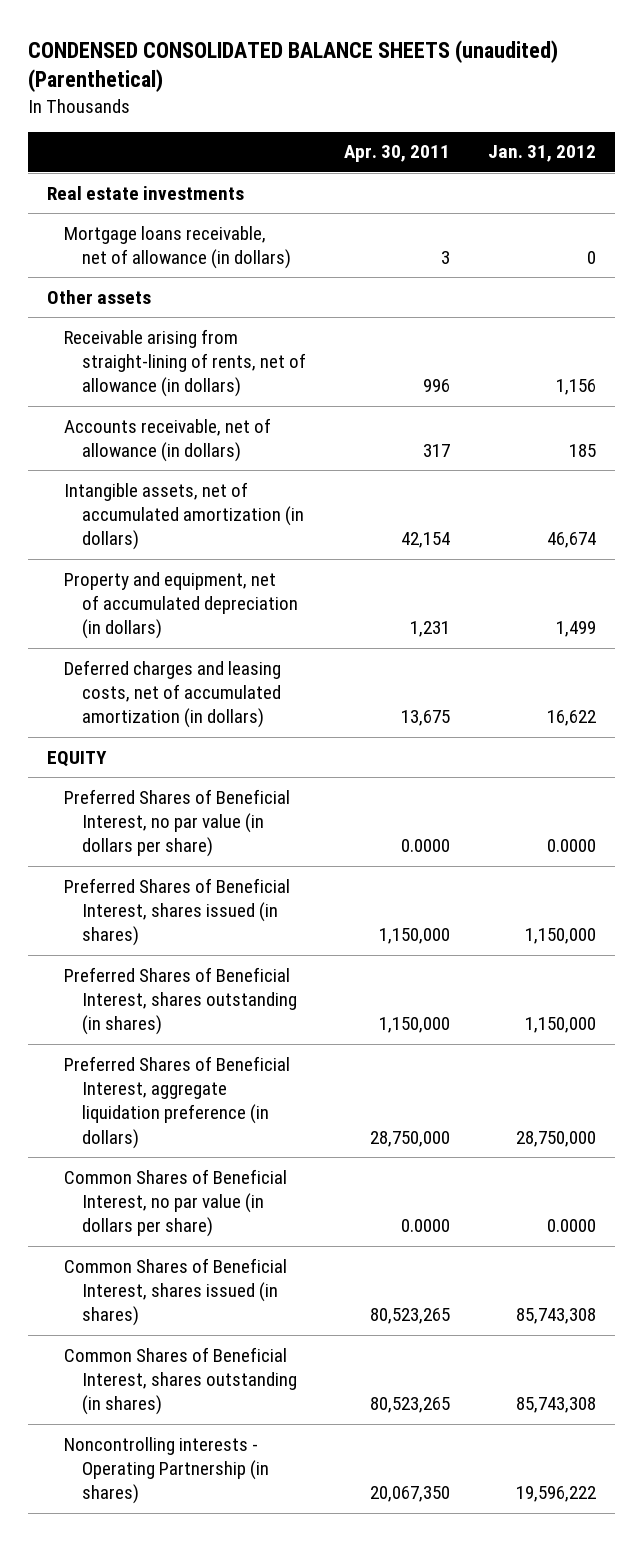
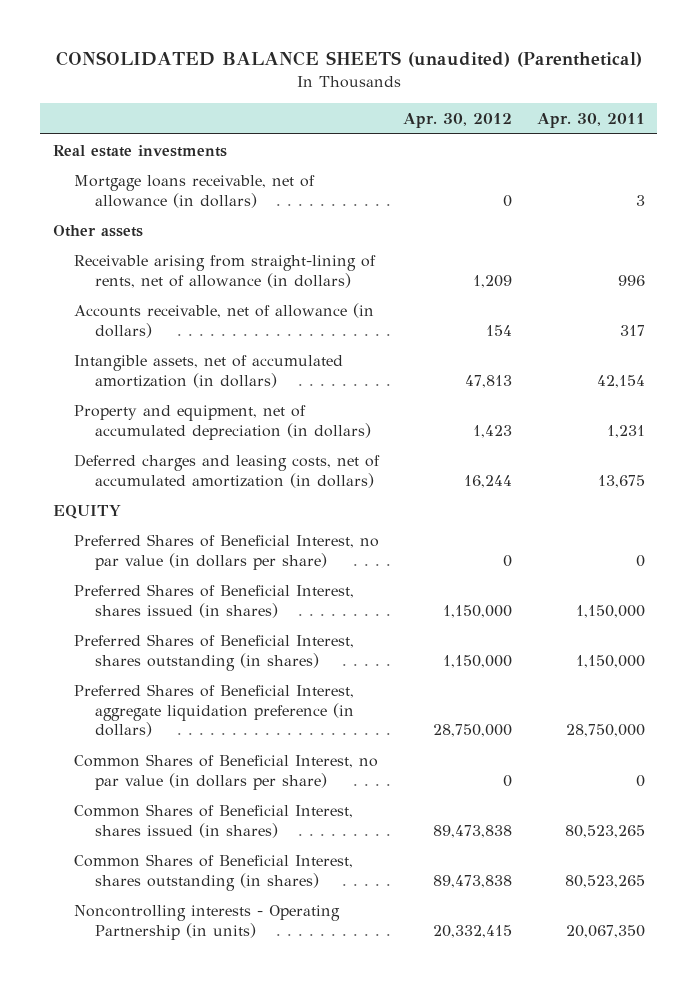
[27,39,558,93] CONDENSED CONSOLIDATED BALANCE SHEETS (unaudited) (Parenthetical) -> [55,51,642,68] CONSOLIDATED BALANCE SHEETS (unaudited) (Parenthetical)
[487,145,596,163] Jan. 31, 2012 -> none
none -> [403,113,513,129] Apr. 30, 2012
[400,839,450,853] 0.0000 -> [635,554,645,567] 0
[400,1219,450,1233] 0.0000 -> [635,774,645,787] 0
[64,1436,269,1505] Noncontrolling interests - Operating Partnership (in shares) -> [73,904,340,940] Noncontrolling interests - Operating Partnership (in units)

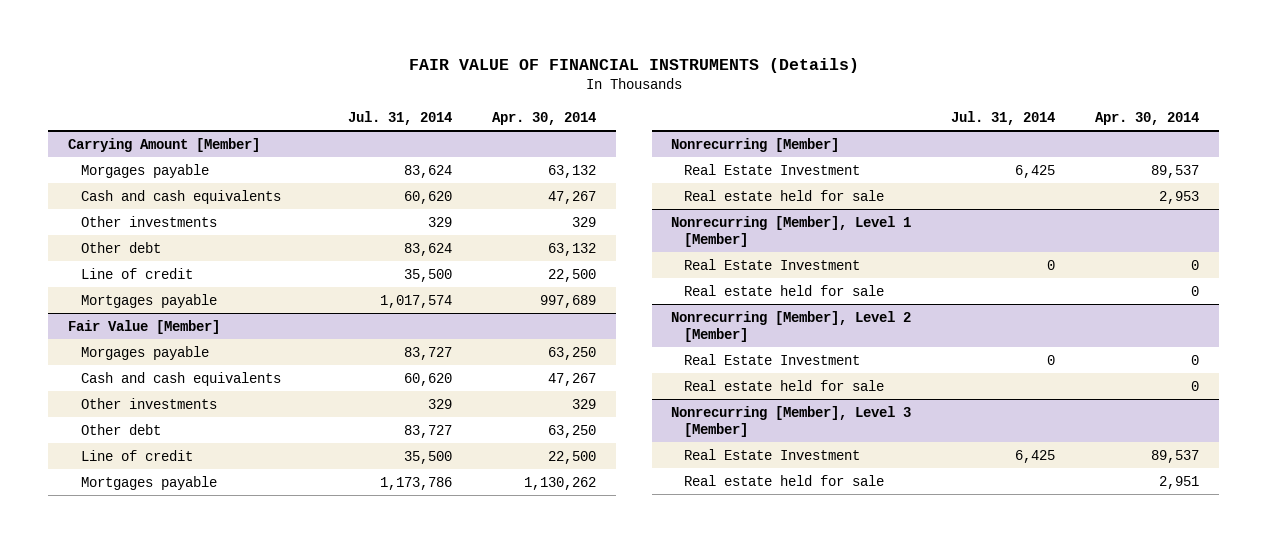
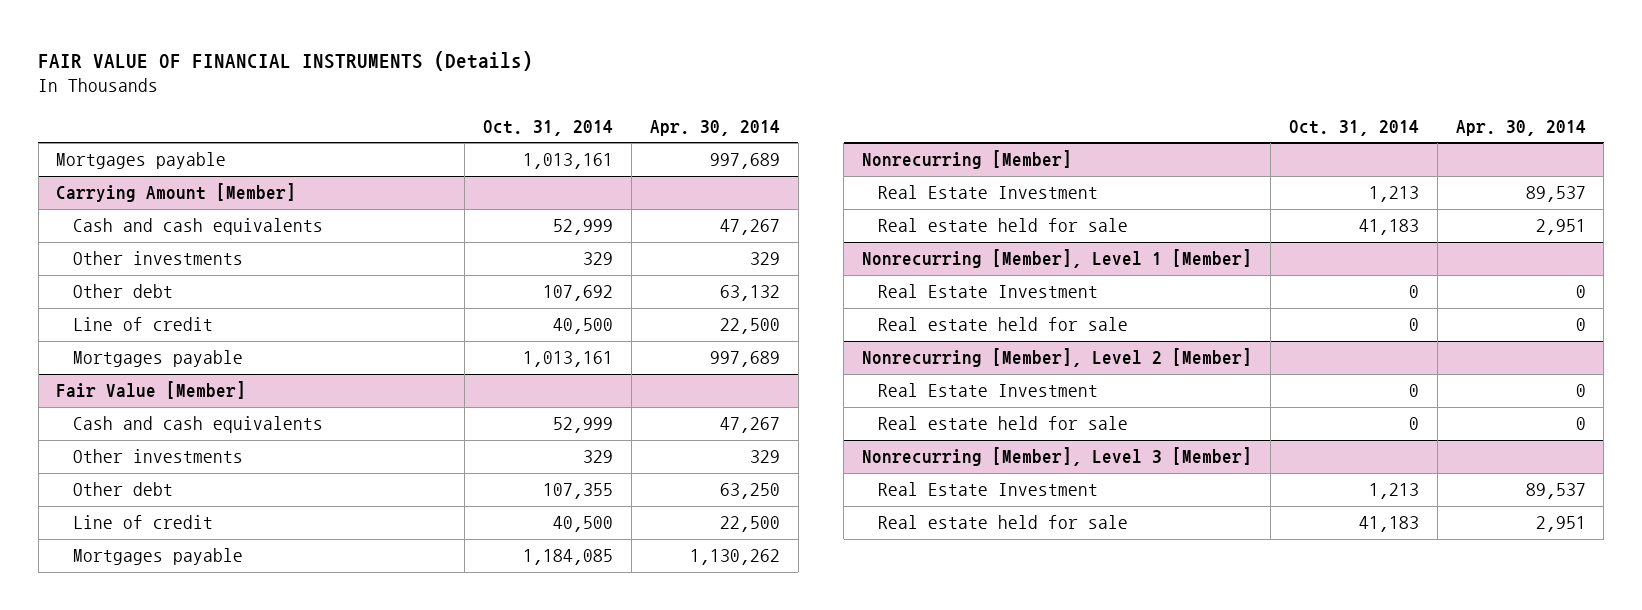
[348,110,453,125] Jul. 31, 2014 -> none
none -> [483,119,614,136] Oct. 31, 2014
none -> [56,152,227,170] Mortgages payable
[80,163,209,178] Morgages payable -> none
[80,345,209,360] Morgages payable -> none
[1159,190,1200,204] 2,953 -> [1535,219,1586,236] 2,951

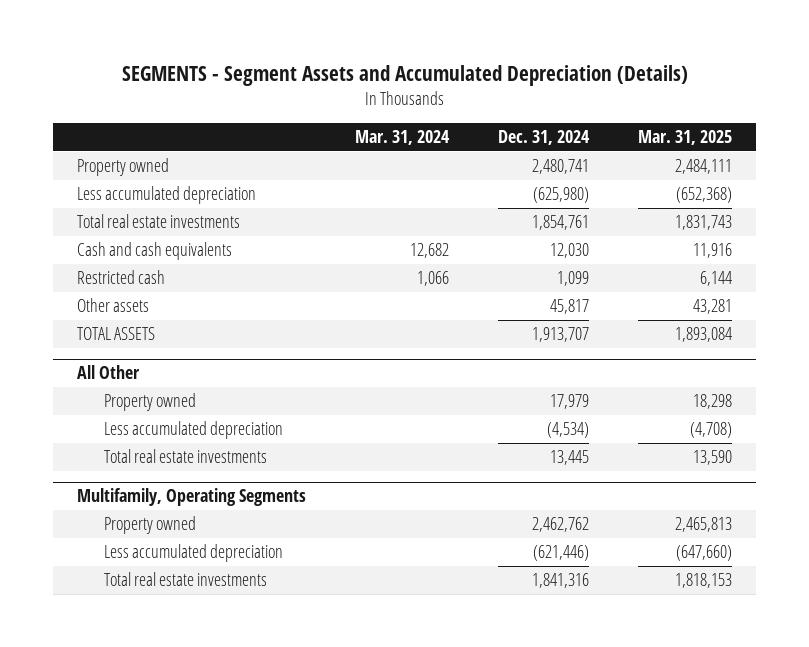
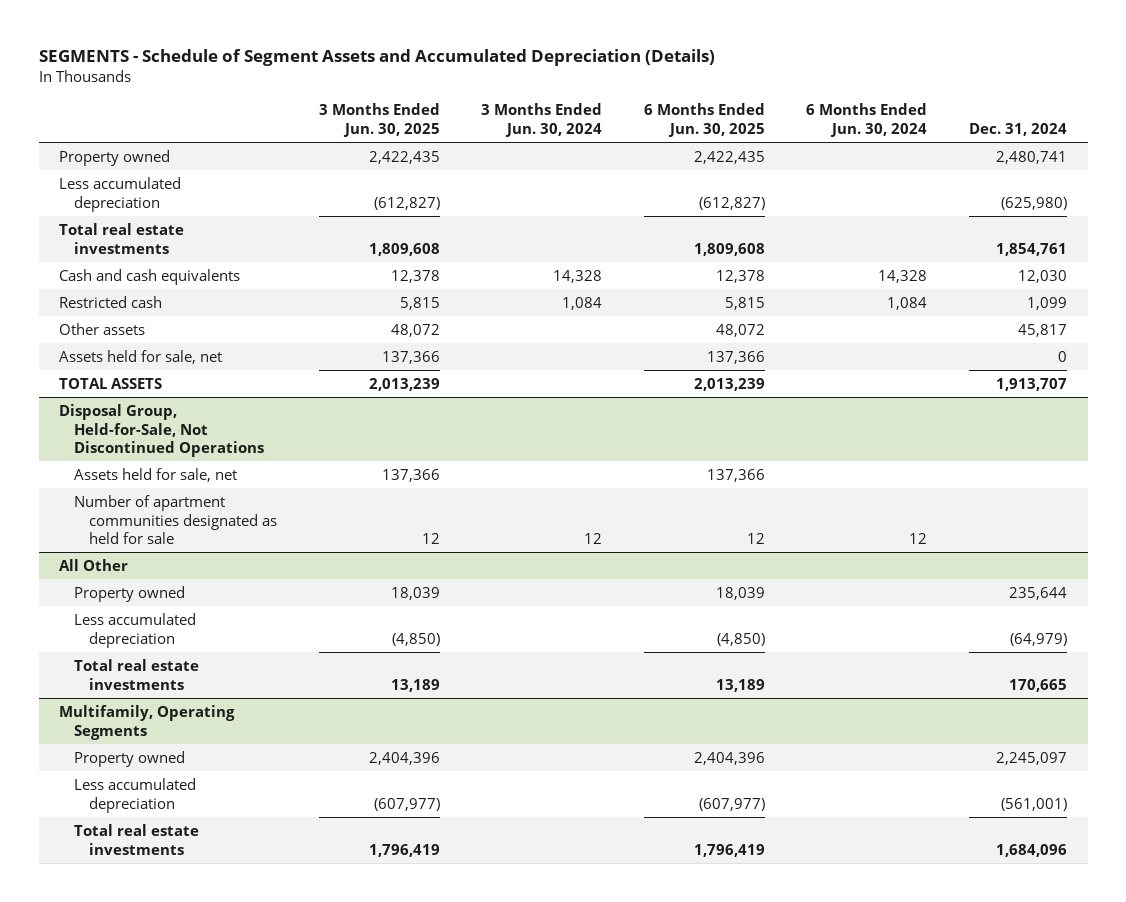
[121,64,688,86] SEGMENTS - Segment Assets and Accumulated Depreciation (Details) -> [38,48,715,66] SEGMENTS - Schedule of Segment Assets and Accumulated Depreciation (Details)
[355,130,451,146] Mar. 31, 2024 -> none
[637,130,732,146] Mar. 31, 2025 -> none
none -> [318,103,440,138] 3 Months Ended Jun. 30, 2025
none -> [481,103,603,138] 3 Months Ended Jun. 30, 2024
none -> [643,103,765,138] 6 Months Ended Jun. 30, 2025
none -> [806,103,928,138] 6 Months Ended Jun. 30, 2024
none -> [59,349,223,364] Assets held for sale, net
none -> [59,403,265,458] Disposal Group, Held-for-Sale, Not Discontinued Operations
none -> [74,467,238,482] Assets held for sale, net
none -> [74,494,278,545] Number of apartment communities designated as held for sale
[550,394,590,410] 17,979 -> [1008,586,1067,600] 235,644
[547,422,590,439] (4,534) -> [1009,632,1067,646] (64,979)
[550,450,590,466] 13,445 -> [1008,678,1067,692] 170,665
[532,517,590,533] 2,462,762 -> [995,751,1067,765] 2,245,097
[533,545,590,562] (621,446) -> [1000,797,1067,811] (561,001)
[532,573,590,589] 1,841,316 -> [995,843,1067,857] 1,684,096

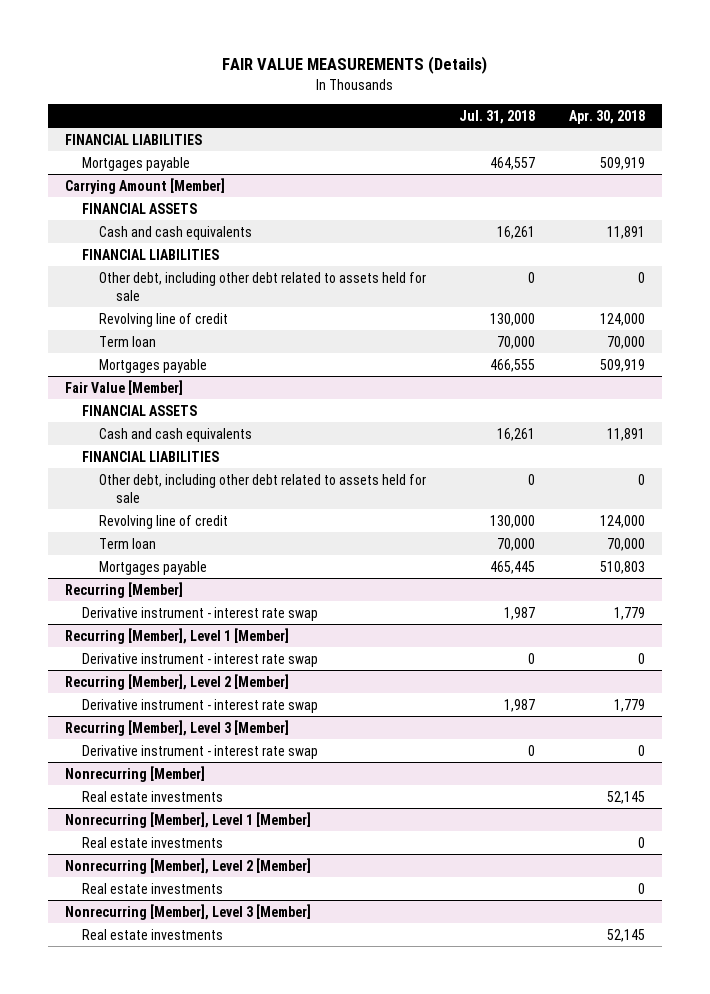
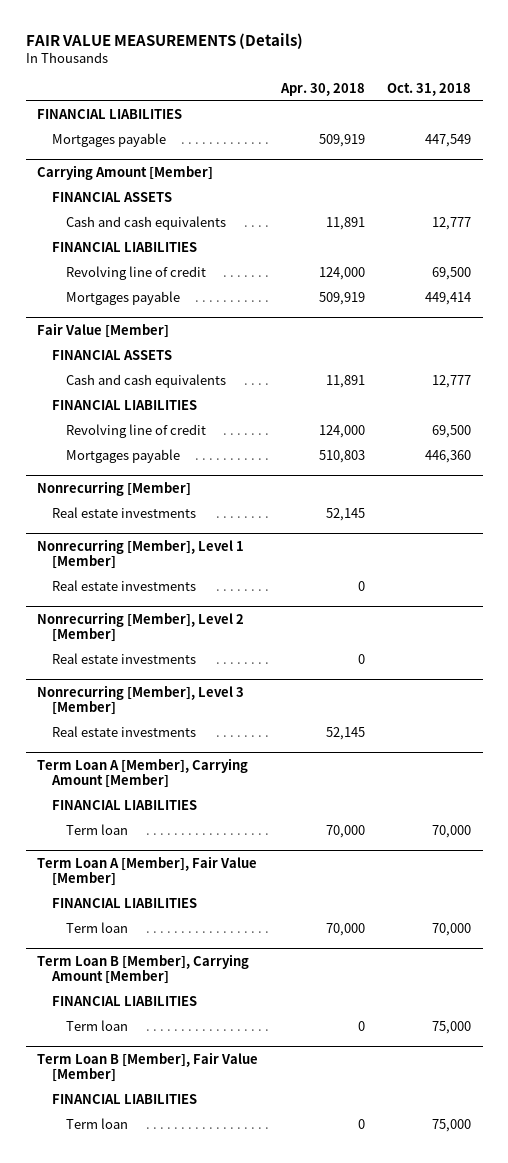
[459,109,536,124] Jul. 31, 2018 -> none
none -> [387,83,472,97] Oct. 31, 2018
[98,271,426,301] Other debt, including other debt related to assets held for sale -> none
[98,335,156,347] Term loan -> none
[98,473,426,503] Other debt, including other debt related to assets held for sale -> none
[98,537,156,549] Term loan -> none
[65,581,184,598] Recurring [Member] -> none
[82,606,319,621] Derivative instrument - interest rate swap -> none
[65,627,290,644] Recurring [Member], Level 1 [Member] -> none
[82,652,319,667] Derivative instrument - interest rate swap -> none
[65,673,290,690] Recurring [Member], Level 2 [Member] -> none
[82,698,319,713] Derivative instrument - interest rate swap -> none
[65,719,290,736] Recurring [Member], Level 3 [Member] -> none
[82,744,319,759] Derivative instrument - interest rate swap -> none
none -> [37,757,249,788] Term Loan A [Member], Carrying Amount [Member]
none -> [51,800,197,811] FINANCIAL LIABILITIES
none -> [66,824,129,836] Term loan
none -> [37,855,258,886] Term Loan A [Member], Fair Value [Member]
none -> [51,898,197,909] FINANCIAL LIABILITIES
none -> [66,922,129,934] Term loan
none -> [37,953,250,984] Term Loan B [Member], Carrying Amount [Member]
none -> [51,996,197,1007] FINANCIAL LIABILITIES
none -> [66,1020,129,1032] Term loan
none -> [37,1051,259,1082] Term Loan B [Member], Fair Value [Member]
none -> [51,1094,197,1105] FINANCIAL LIABILITIES
none -> [66,1118,129,1130] Term loan

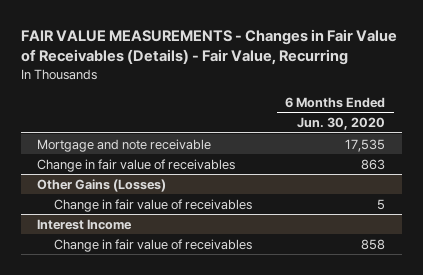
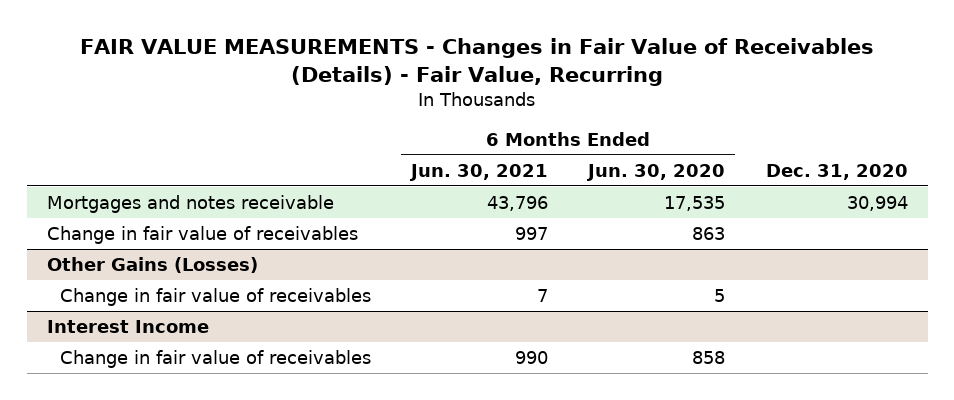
none -> [408,163,548,181] Jun. 30, 2021
none -> [765,163,908,180] Dec. 31, 2020
[37,138,212,152] Mortgage and note receivable -> [46,194,334,213] Mortgages and notes receivable

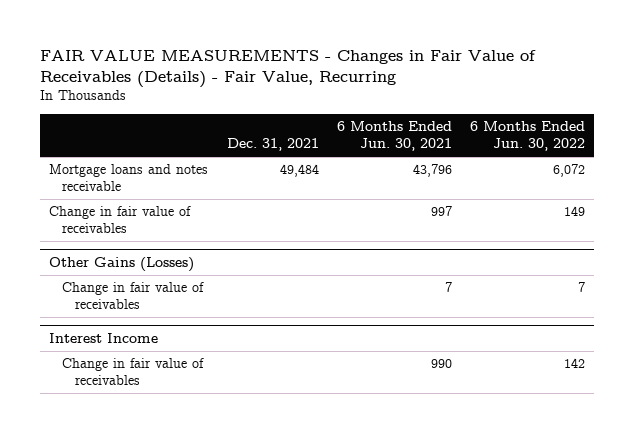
[586,163,726,181] Jun. 30, 2020 -> none
[765,163,908,180] Dec. 31, 2020 -> none
none -> [226,138,319,152] Dec. 31, 2021
none -> [469,121,585,152] 6 Months Ended Jun. 30, 2022
[46,194,334,213] Mortgages and notes receivable -> [49,164,209,192] Mortgage loans and notes receivable

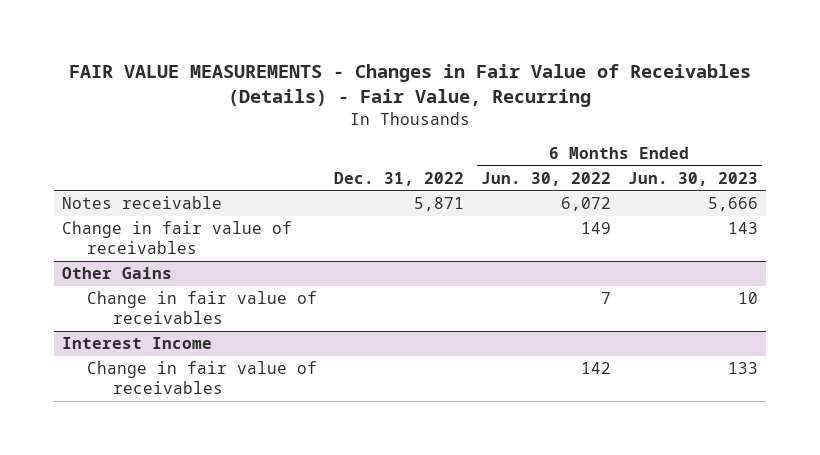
[226,138,319,152] Dec. 31, 2021 -> none
[336,121,452,152] 6 Months Ended Jun. 30, 2021 -> none
none -> [334,171,465,186] Dec. 31, 2022
none -> [627,171,758,186] Jun. 30, 2023
[49,164,209,192] Mortgage loans and notes receivable -> [62,196,223,210] Notes receivable
[49,256,195,272] Other Gains (Losses) -> [62,267,173,280] Other Gains

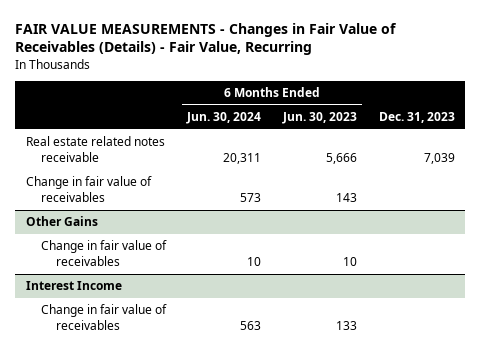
[334,171,465,186] Dec. 31, 2022 -> none
[481,171,612,186] Jun. 30, 2022 -> none
none -> [186,112,262,125] Jun. 30, 2024
none -> [378,112,455,124] Dec. 31, 2023
[62,196,223,210] Notes receivable -> [25,136,165,162] Real estate related notes receivable

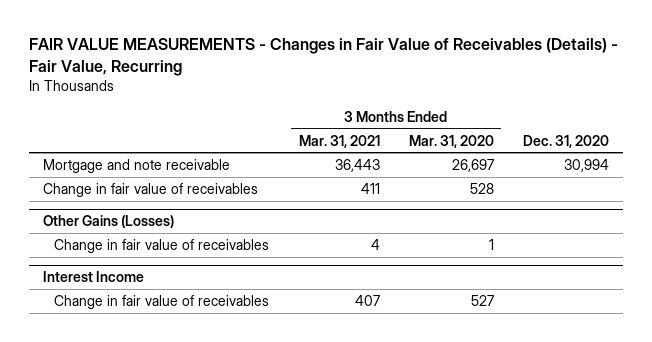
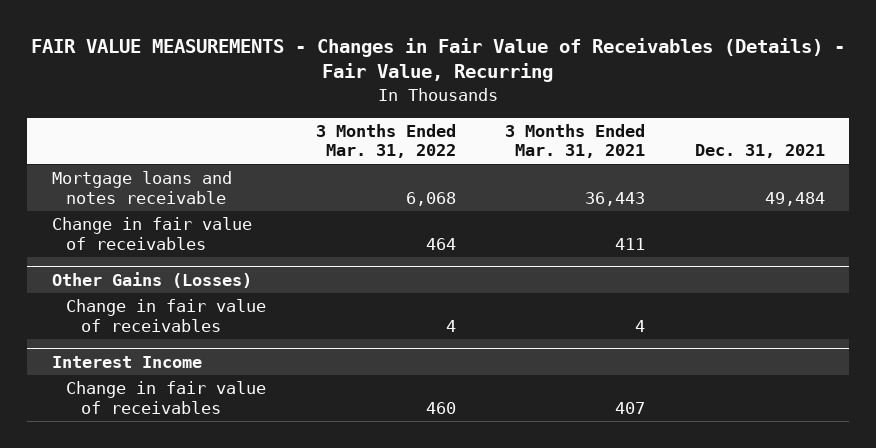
[408,134,494,148] Mar. 31, 2020 -> none
[522,134,609,148] Dec. 31, 2020 -> none
none -> [315,123,456,159] 3 Months Ended Mar. 31, 2022
none -> [694,144,825,159] Dec. 31, 2021
[43,158,231,173] Mortgage and note receivable -> [51,171,232,204] Mortgage loans and notes receivable

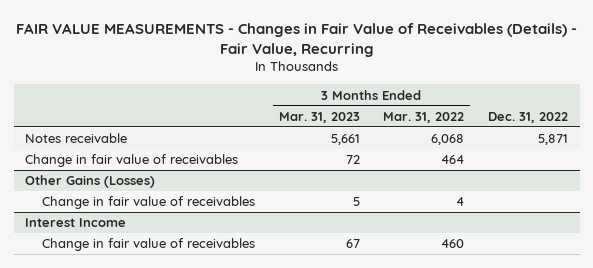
[505,123,646,159] 3 Months Ended Mar. 31, 2021 -> none
[694,144,825,159] Dec. 31, 2021 -> none
none -> [278,111,360,123] Mar. 31, 2023
none -> [487,111,568,123] Dec. 31, 2022
[51,171,232,204] Mortgage loans and notes receivable -> [25,133,128,144] Notes receivable

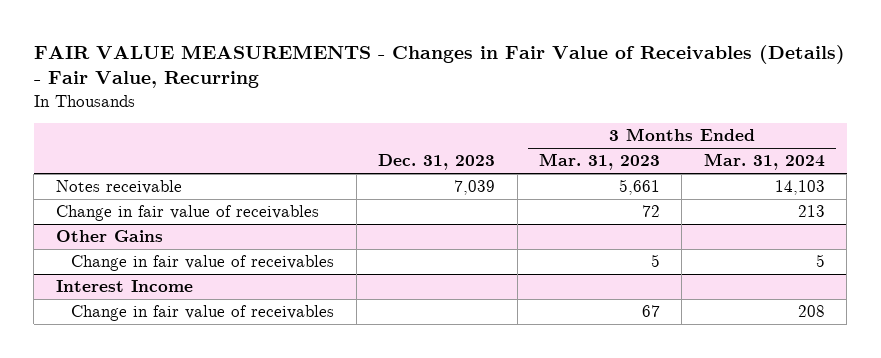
[383,111,465,123] Mar. 31, 2022 -> none
[487,111,568,123] Dec. 31, 2022 -> none
none -> [378,154,496,171] Dec. 31, 2023
none -> [703,153,825,171] Mar. 31, 2024
[25,175,156,189] Other Gains (Losses) -> [55,230,163,243] Other Gains

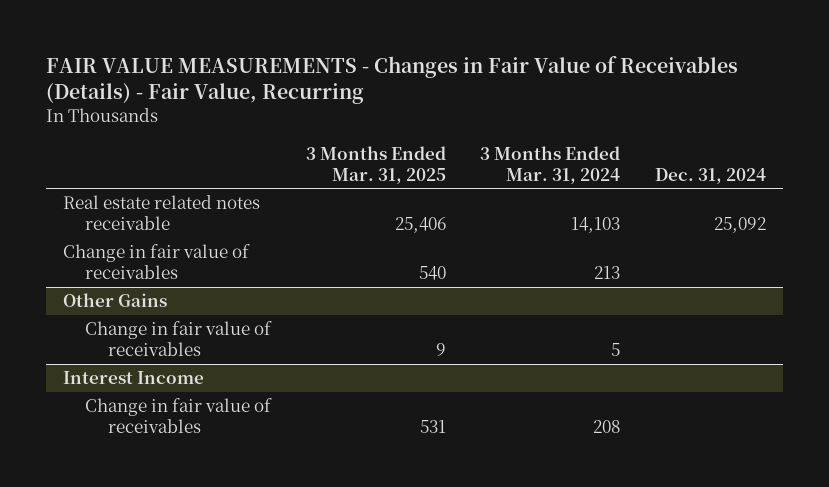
[378,154,496,171] Dec. 31, 2023 -> none
[538,153,660,171] Mar. 31, 2023 -> none
none -> [305,145,446,184] 3 Months Ended Mar. 31, 2025
none -> [654,167,766,184] Dec. 31, 2024
[55,180,182,195] Notes receivable -> [63,195,261,231] Real estate related notes receivable

